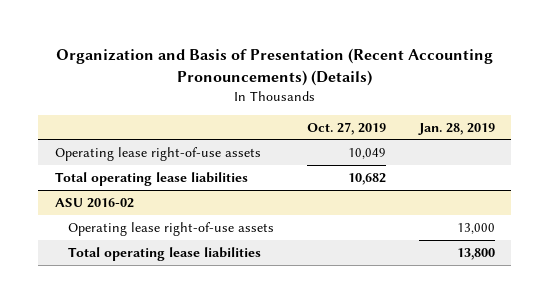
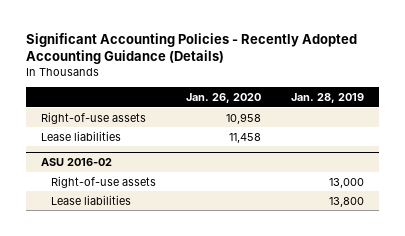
[55,47,493,86] Organization and Basis of Presentation (Recent Accounting Pronouncements) (Details) -> [26,32,358,65] Significant Accounting Policies - Recently Adopted Accounting Guidance (Details)
[306,121,386,135] Oct. 27, 2019 -> none
none -> [185,93,261,104] Jan. 26, 2020
[54,146,261,161] Operating lease right-of-use assets -> [41,111,147,124] Right-of-use assets
[54,171,248,186] Total operating lease liabilities -> [41,130,122,141] Lease liabilities
[67,221,274,236] Operating lease right-of-use assets -> [50,175,156,188] Right-of-use assets
[67,246,261,261] Total operating lease liabilities -> [50,194,131,205] Lease liabilities

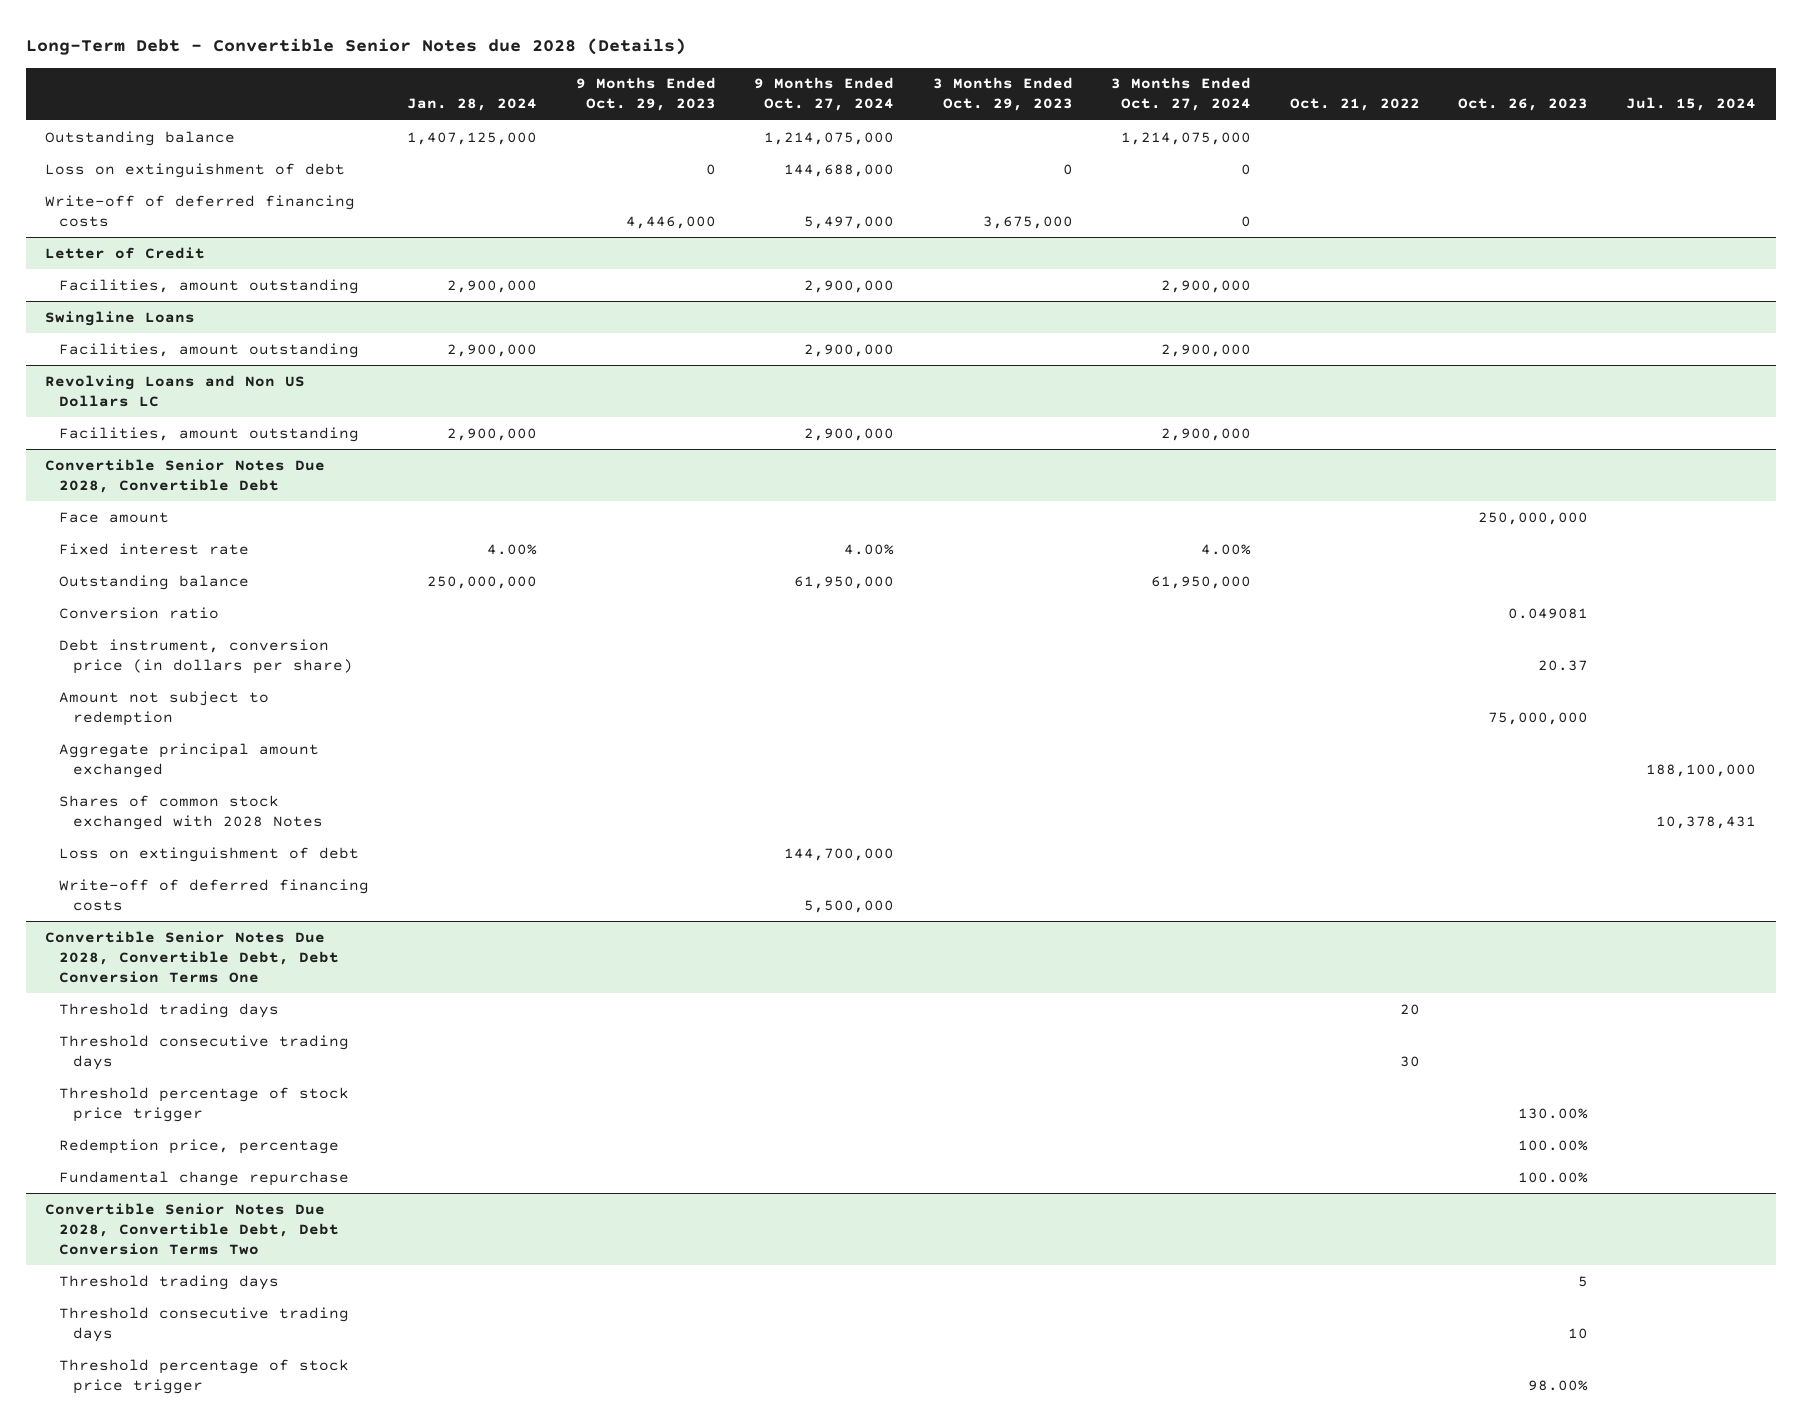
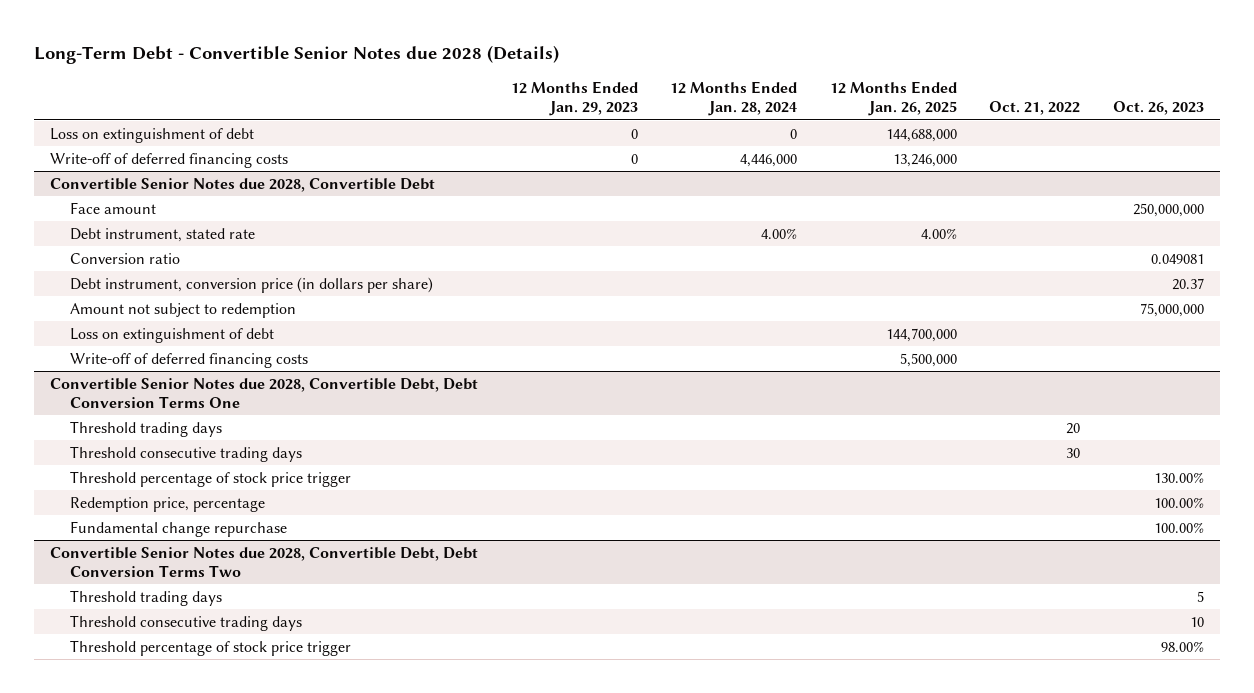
[407,98,538,112] Jan. 28, 2024 -> none
[575,77,716,112] 9 Months Ended Oct. 29, 2023 -> none
[754,77,895,112] 9 Months Ended Oct. 27, 2024 -> none
[932,77,1073,112] 3 Months Ended Oct. 29, 2023 -> none
[1111,77,1252,112] 3 Months Ended Oct. 27, 2024 -> none
[1626,97,1757,112] Jul. 15, 2024 -> none
none -> [510,81,638,117] 12 Months Ended Jan. 29, 2023
none -> [670,81,798,117] 12 Months Ended Jan. 28, 2024
none -> [829,81,957,117] 12 Months Ended Jan. 26, 2025
[45,130,236,146] Outstanding balance -> none
[45,246,206,259] Letter of Credit -> none
[58,278,359,294] Facilities, amount outstanding -> none
[45,310,196,326] Swingline Loans -> none
[58,342,359,358] Facilities, amount outstanding -> none
[45,374,306,407] Revolving Loans and Non US Dollars LC -> none
[58,426,359,442] Facilities, amount outstanding -> none
[45,458,326,493] Convertible Senior Notes Due 2028, Convertible Debt -> [50,177,436,192] Convertible Senior Notes due 2028, Convertible Debt
[58,574,249,590] Outstanding balance -> none
[58,542,249,555] Fixed interest rate -> [69,227,255,242] Debt instrument, stated rate
[58,742,319,778] Aggregate principal amount exchanged -> none
[58,794,323,830] Shares of common stock exchanged with 2028 Notes -> none
[45,930,339,983] Convertible Senior Notes Due 2028, Convertible Debt, Debt Conversion Terms One -> [50,377,479,408] Convertible Senior Notes due 2028, Convertible Debt, Debt Conversion Terms One
[45,1202,339,1255] Convertible Senior Notes Due 2028, Convertible Debt, Debt Conversion Terms Two -> [50,546,479,577] Convertible Senior Notes due 2028, Convertible Debt, Debt Conversion Terms Two

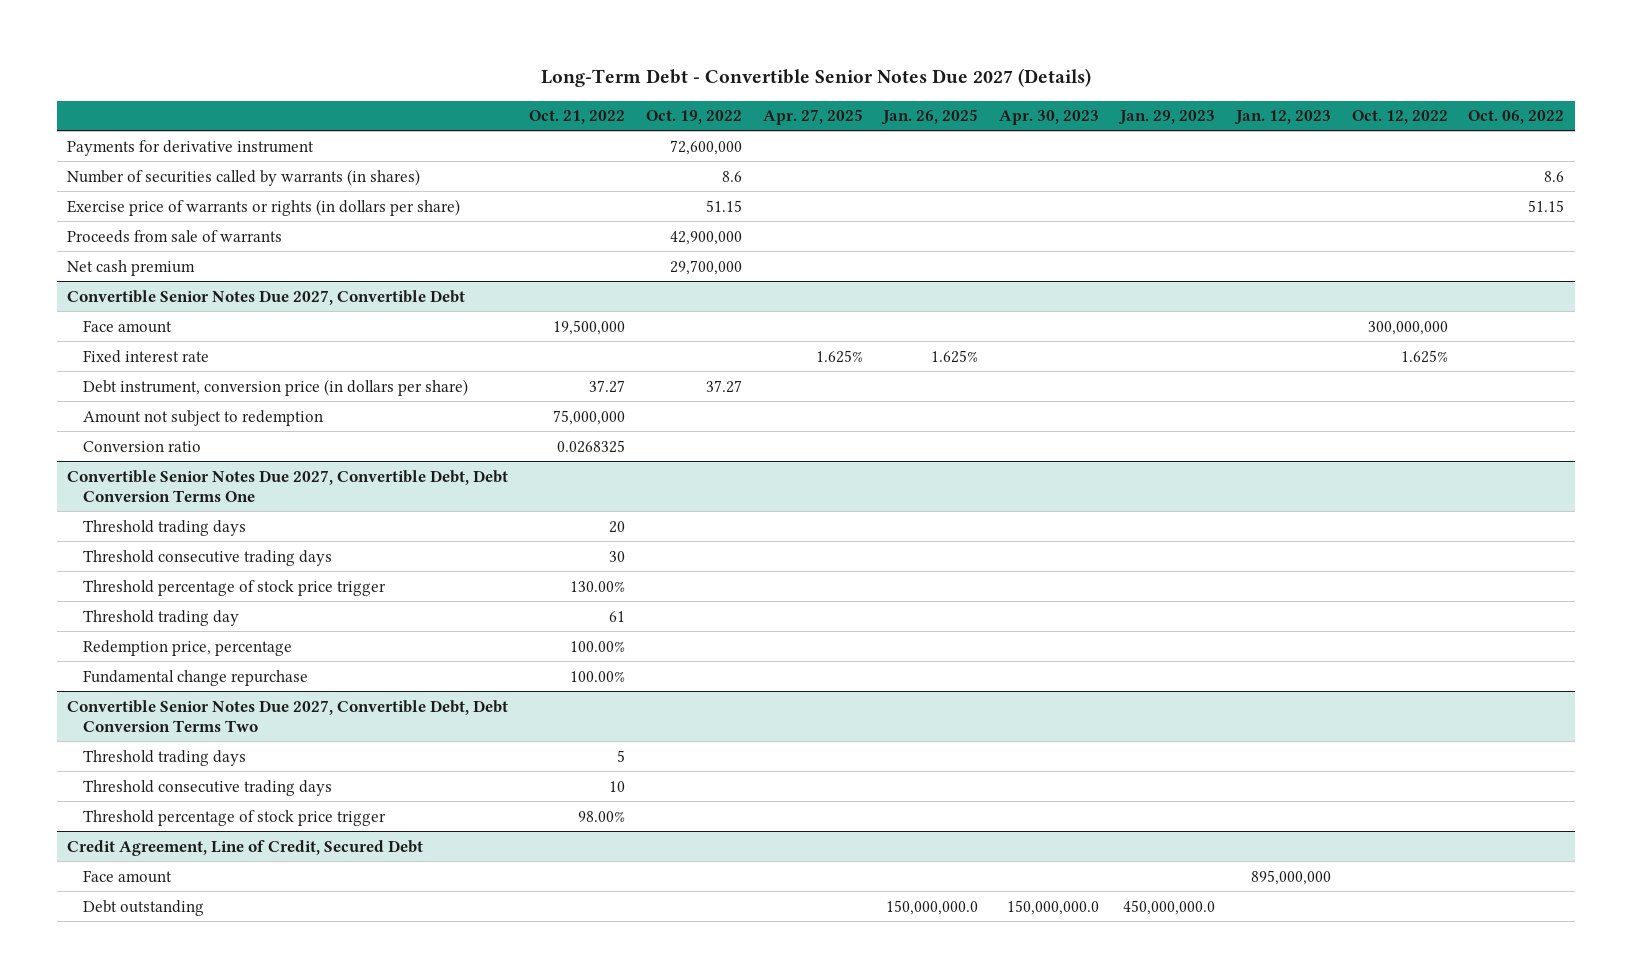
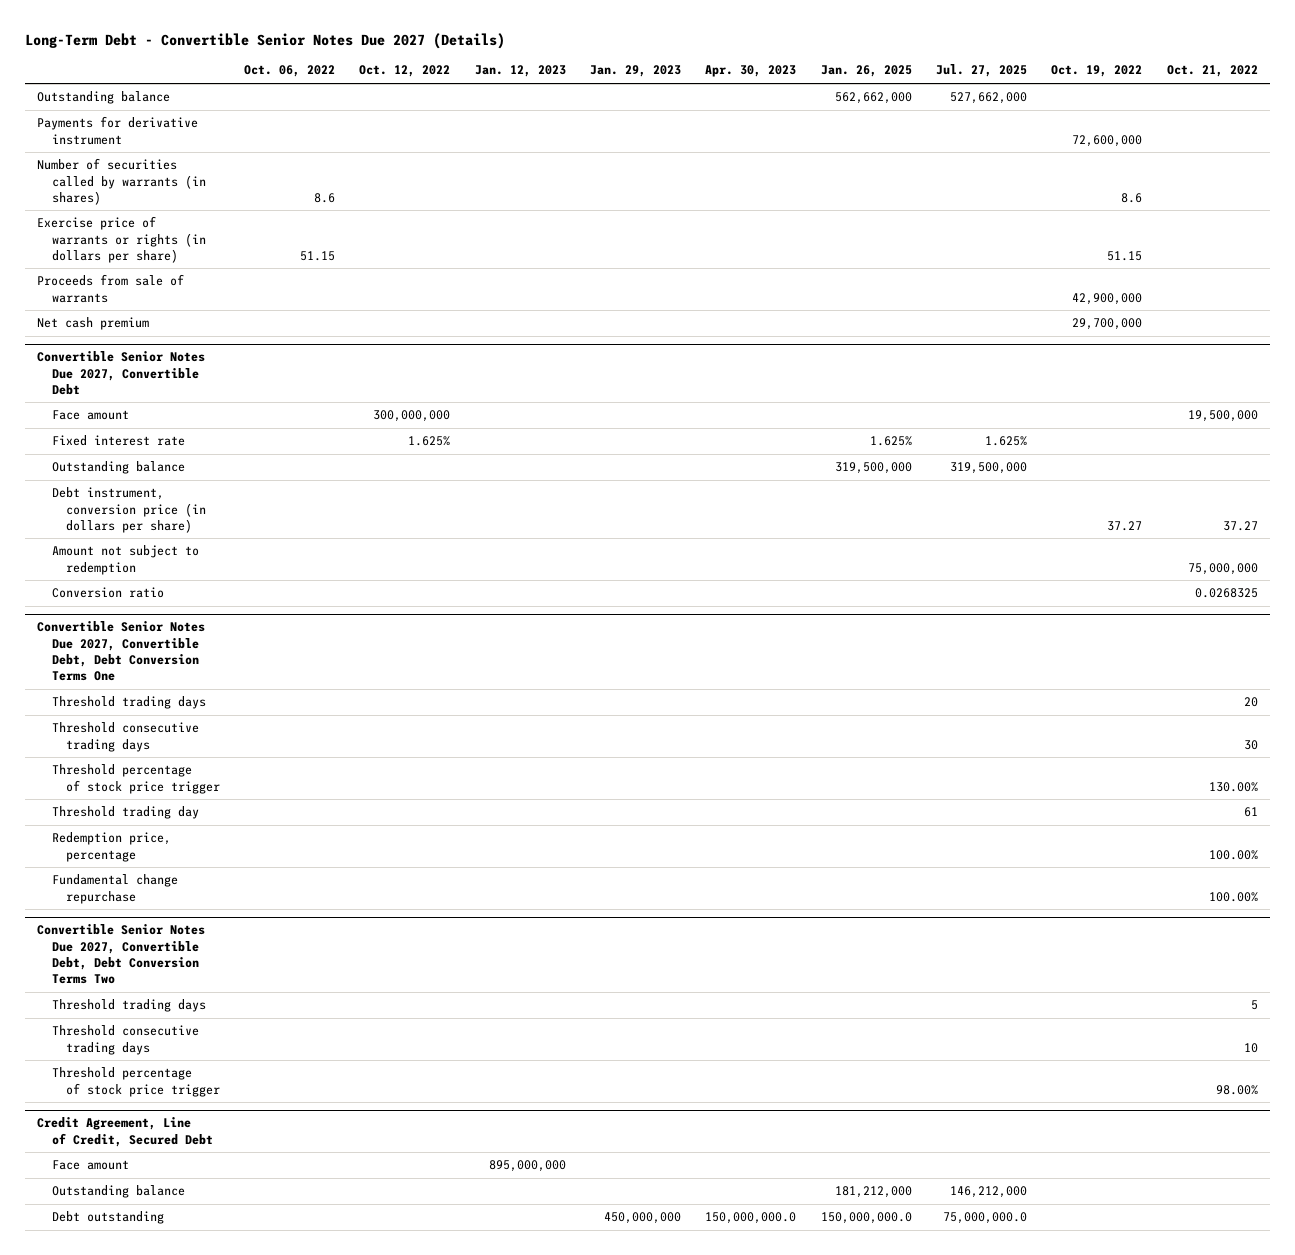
[762,109,863,126] Apr. 27, 2025 -> none
none -> [935,64,1027,78] Jul. 27, 2025
none -> [37,91,171,105] Outstanding balance
none -> [51,461,185,475] Outstanding balance
none -> [51,1185,185,1199] Outstanding balance
[1123,899,1216,915] 450,000,000.0 -> [603,1212,681,1225] 450,000,000

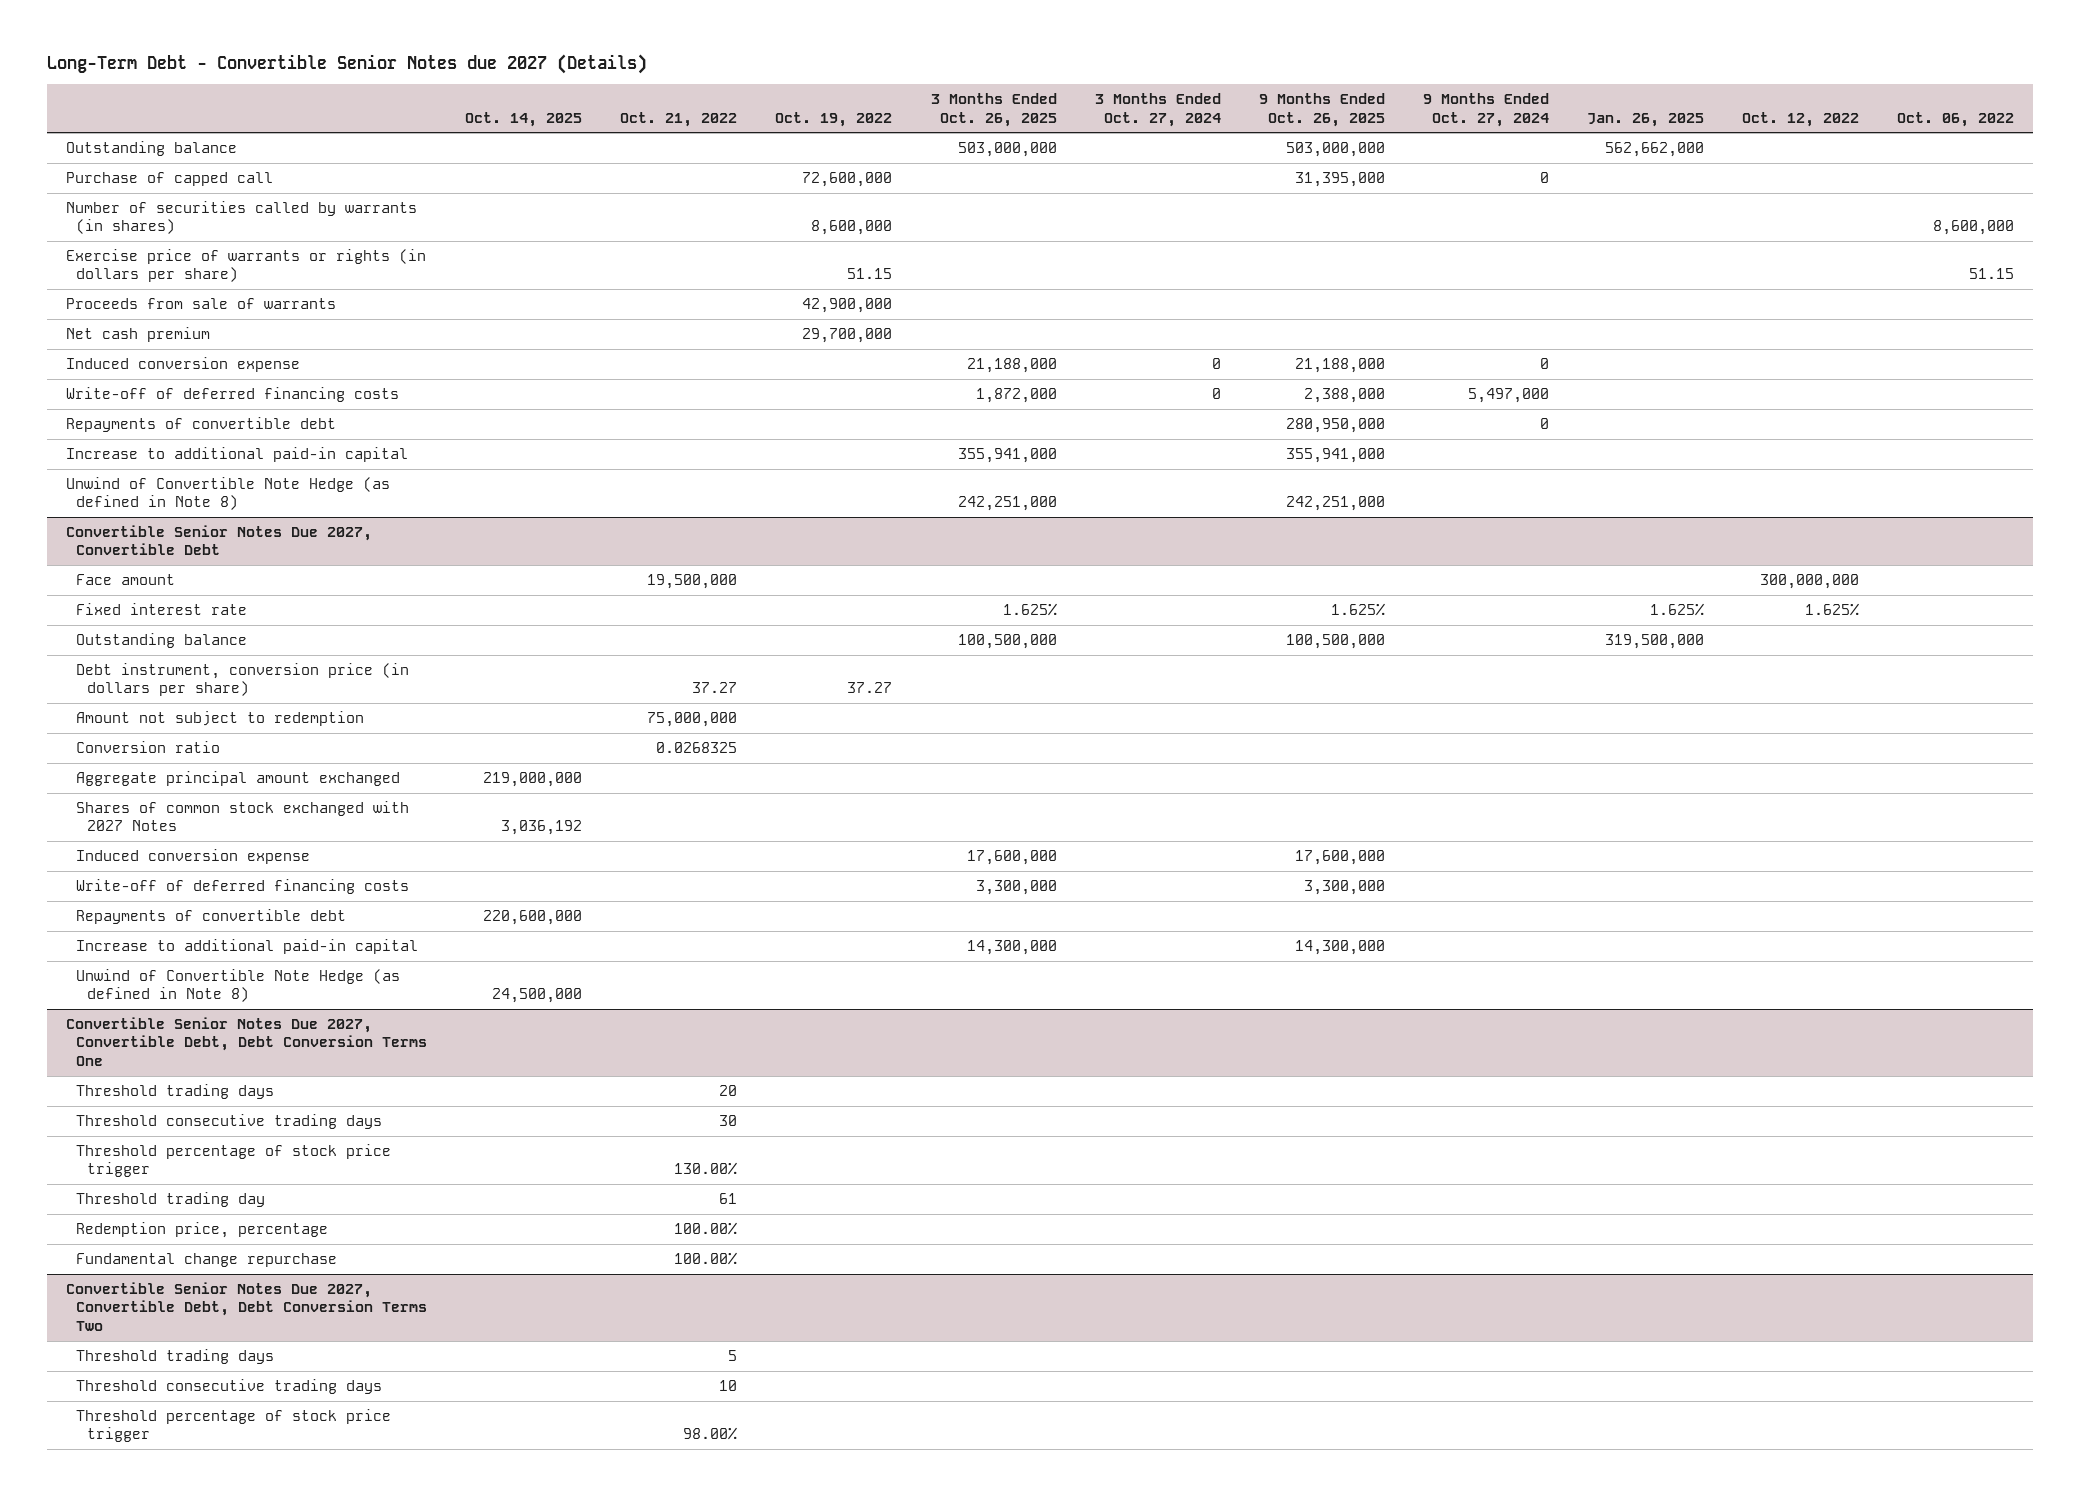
[25,32,506,49] Long-Term Debt - Convertible Senior Notes Due 2027 (Details) -> [46,54,647,75] Long-Term Debt - Convertible Senior Notes due 2027 (Details)
[474,65,566,78] Jan. 12, 2023 -> none
[589,65,681,78] Jan. 29, 2023 -> none
[705,65,797,78] Apr. 30, 2023 -> none
[935,64,1027,78] Jul. 27, 2025 -> none
none -> [465,111,583,127] Oct. 14, 2025
none -> [930,93,1057,127] 3 Months Ended Oct. 26, 2025
none -> [1094,93,1221,127] 3 Months Ended Oct. 27, 2024
none -> [1258,93,1385,127] 9 Months Ended Oct. 26, 2025
none -> [1422,93,1549,127] 9 Months Ended Oct. 27, 2024
[37,116,199,145] Payments for derivative instrument -> [65,172,273,187] Purchase of capped call
[314,192,336,203] 8.6 -> [1932,220,2014,236] 8,600,000
[1121,192,1143,203] 8.6 -> [811,220,893,236] 8,600,000
none -> [65,357,300,373] Induced conversion expense
none -> [65,387,399,403] Write-off of deferred financing costs
none -> [65,417,336,433] Repayments of convertible debt
none -> [65,447,408,463] Increase to additional paid-in capital
none -> [65,477,390,511] Unwind of Convertible Note Hedge (as defined in Note 8)
none -> [76,771,401,787] Aggregate principal amount exchanged
none -> [76,801,410,832] Shares of common stock exchanged with 2027 Notes
none -> [76,849,311,865] Induced conversion expense
none -> [76,879,410,895] Write-off of deferred financing costs
none -> [76,909,347,925] Repayments of convertible debt
none -> [76,939,419,955] Increase to additional paid-in capital
none -> [76,969,401,1003] Unwind of Convertible Note Hedge (as defined in Note 8)
[37,1117,213,1147] Credit Agreement, Line of Credit, Secured Debt -> none
[51,1160,129,1171] Face amount -> none
[51,1185,185,1199] Outstanding balance -> none
[51,1211,164,1225] Debt outstanding -> none

